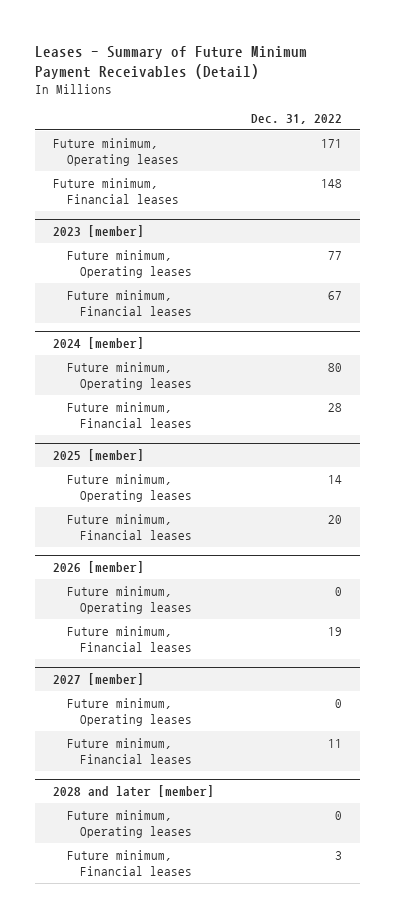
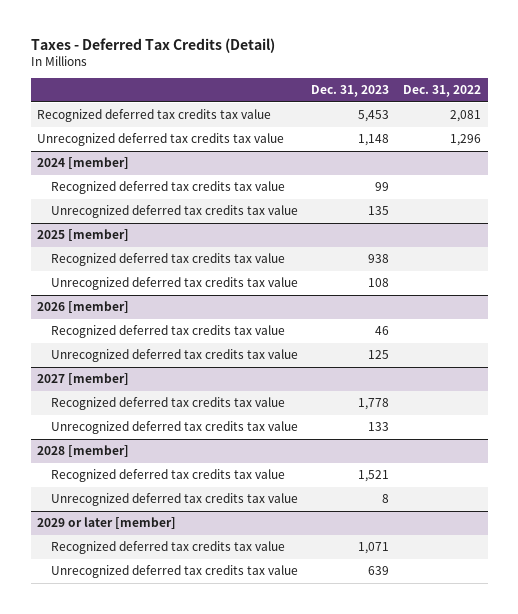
[35,45,308,79] Leases - Summary of Future Minimum Payment Receivables (Detail) -> [30,37,275,53] Taxes - Deferred Tax Credits (Detail)
none -> [311,85,390,98] Dec. 31, 2023
[53,137,179,167] Future minimum, Operating leases -> none
[53,177,179,205] Future minimum, Financial leases -> none
[53,225,145,238] 2023 [member] -> none
[66,249,192,279] Future minimum, Operating leases -> none
[66,289,192,317] Future minimum, Financial leases -> none
none -> [37,109,272,123] Recognized deferred tax credits tax value
none -> [37,133,285,147] Unrecognized deferred tax credits tax value
[66,361,192,391] Future minimum, Operating leases -> none
[66,401,192,429] Future minimum, Financial leases -> none
none -> [50,181,285,195] Recognized deferred tax credits tax value
none -> [50,205,298,219] Unrecognized deferred tax credits tax value
[66,473,192,503] Future minimum, Operating leases -> none
[66,513,192,541] Future minimum, Financial leases -> none
none -> [50,253,285,267] Recognized deferred tax credits tax value
none -> [50,277,298,291] Unrecognized deferred tax credits tax value
[66,585,192,615] Future minimum, Operating leases -> none
[66,625,192,653] Future minimum, Financial leases -> none
none -> [50,325,285,339] Recognized deferred tax credits tax value
none -> [50,349,298,363] Unrecognized deferred tax credits tax value
[66,697,192,727] Future minimum, Operating leases -> none
[66,737,192,765] Future minimum, Financial leases -> none
[66,809,192,839] Future minimum, Operating leases -> none
[66,849,192,877] Future minimum, Financial leases -> none
none -> [50,397,285,411] Recognized deferred tax credits tax value
none -> [50,421,298,435] Unrecognized deferred tax credits tax value
none -> [37,445,130,458] 2028 [member]
none -> [50,469,285,483] Recognized deferred tax credits tax value
none -> [50,493,298,507] Unrecognized deferred tax credits tax value
[53,785,215,798] 2028 and later [member] -> [37,517,177,530] 2029 or later [member]
none -> [50,541,285,555] Recognized deferred tax credits tax value
none -> [50,565,298,579] Unrecognized deferred tax credits tax value

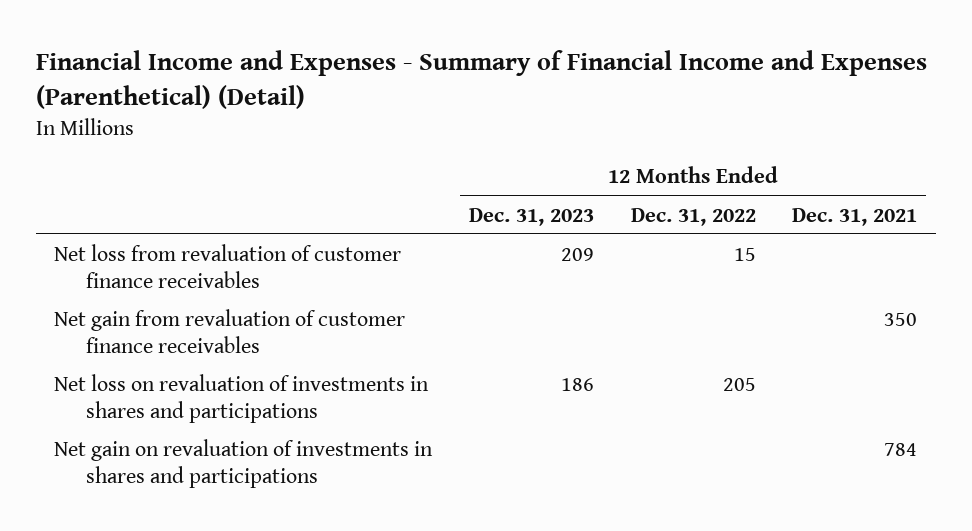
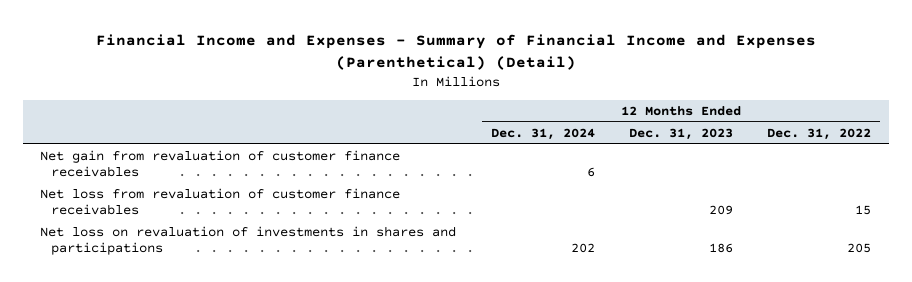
[792,207,918,226] Dec. 31, 2021 -> none
none -> [490,127,595,140] Dec. 31, 2024
[54,244,402,288] Net loss from revaluation of customer finance receivables -> [40,188,401,216] Net loss from revaluation of customer finance receivables
[54,439,434,488] Net gain on revaluation of investments in shares and participations -> none

